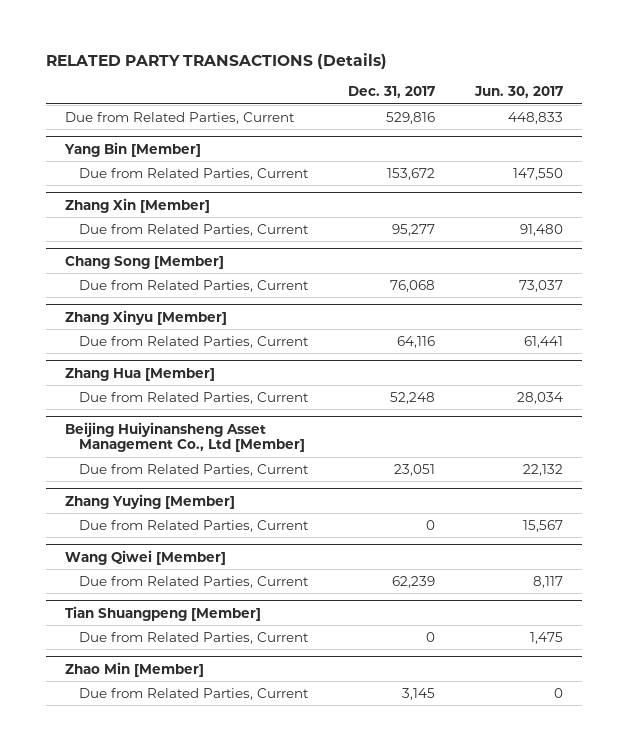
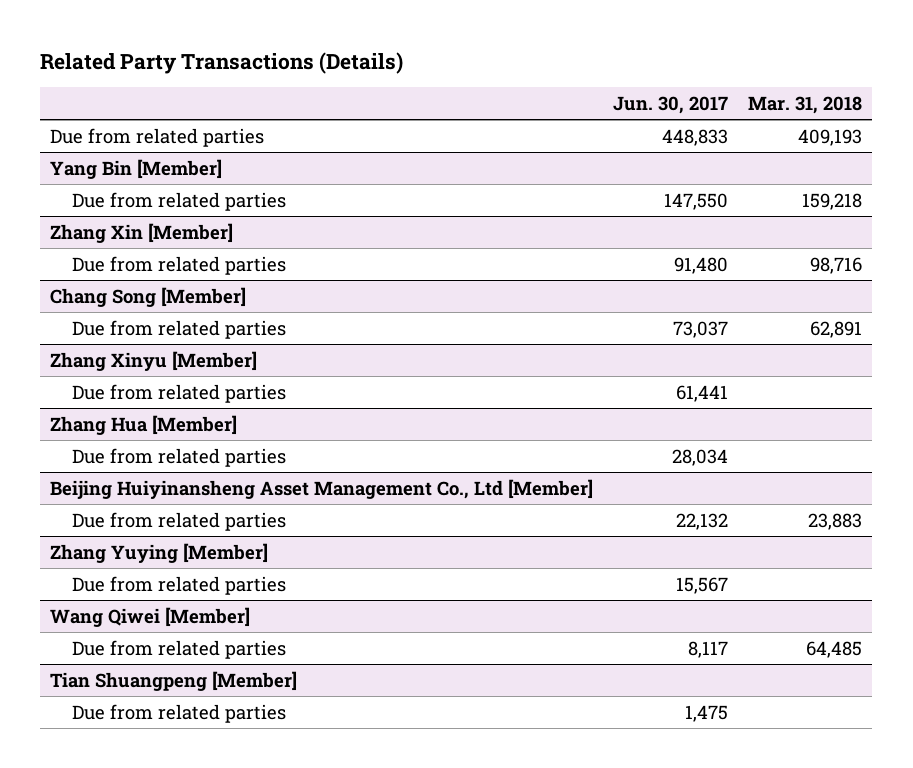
[45,53,387,70] RELATED PARTY TRANSACTIONS (Details) -> [40,51,404,74] Related Party Transactions (Details)
[347,86,435,99] Dec. 31, 2017 -> none
none -> [748,95,863,114] Mar. 31, 2018
[65,111,296,124] Due from Related Parties, Current -> [50,127,265,147] Due from related parties
[79,167,310,180] Due from Related Parties, Current -> [71,191,286,211] Due from related parties
[79,223,310,236] Due from Related Parties, Current -> [71,255,286,275] Due from related parties
[79,279,310,292] Due from Related Parties, Current -> [71,319,286,339] Due from related parties
[79,335,310,348] Due from Related Parties, Current -> [71,383,286,403] Due from related parties
[79,391,310,404] Due from Related Parties, Current -> [71,447,286,467] Due from related parties
[79,463,310,476] Due from Related Parties, Current -> [71,511,286,531] Due from related parties
[79,519,310,532] Due from Related Parties, Current -> [71,575,286,595] Due from related parties
[79,575,310,588] Due from Related Parties, Current -> [71,639,286,659] Due from related parties
[65,661,205,677] Zhao Min [Member] -> none
[79,687,310,700] Due from Related Parties, Current -> none
[79,631,310,644] Due from Related Parties, Current -> [71,703,286,723] Due from related parties

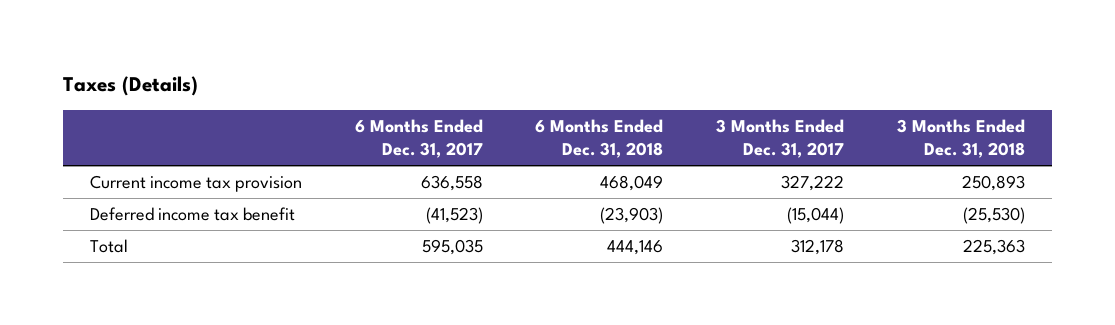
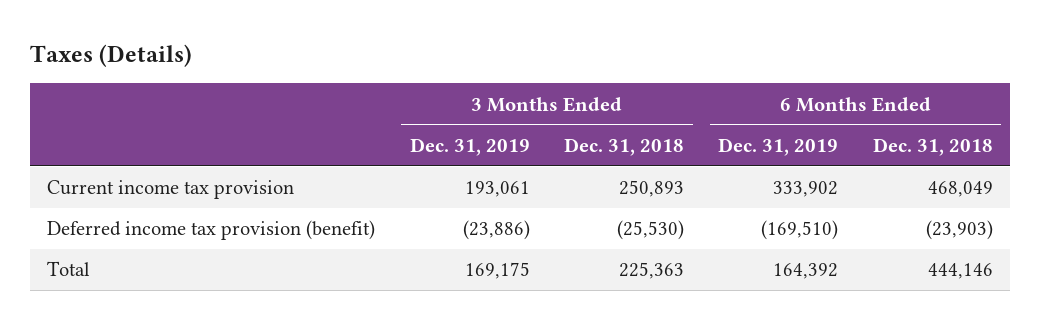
[354,118,483,159] 6 Months Ended Dec. 31, 2017 -> none
[716,118,845,159] 3 Months Ended Dec. 31, 2017 -> none
none -> [409,137,530,156] Dec. 31, 2019
none -> [718,137,839,156] Dec. 31, 2019
[89,207,295,222] Deferred income tax benefit -> [47,220,376,241] Deferred income tax provision (benefit)

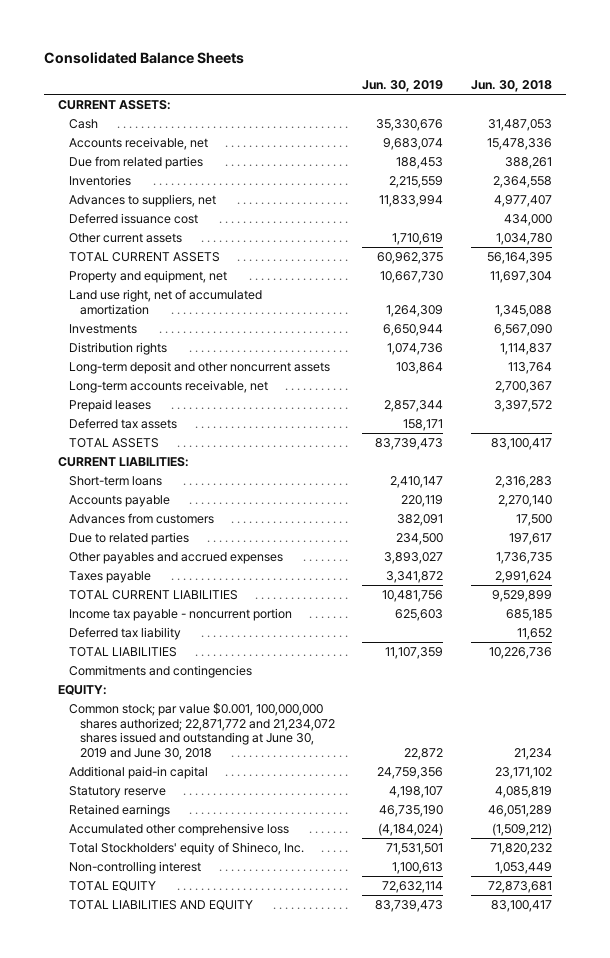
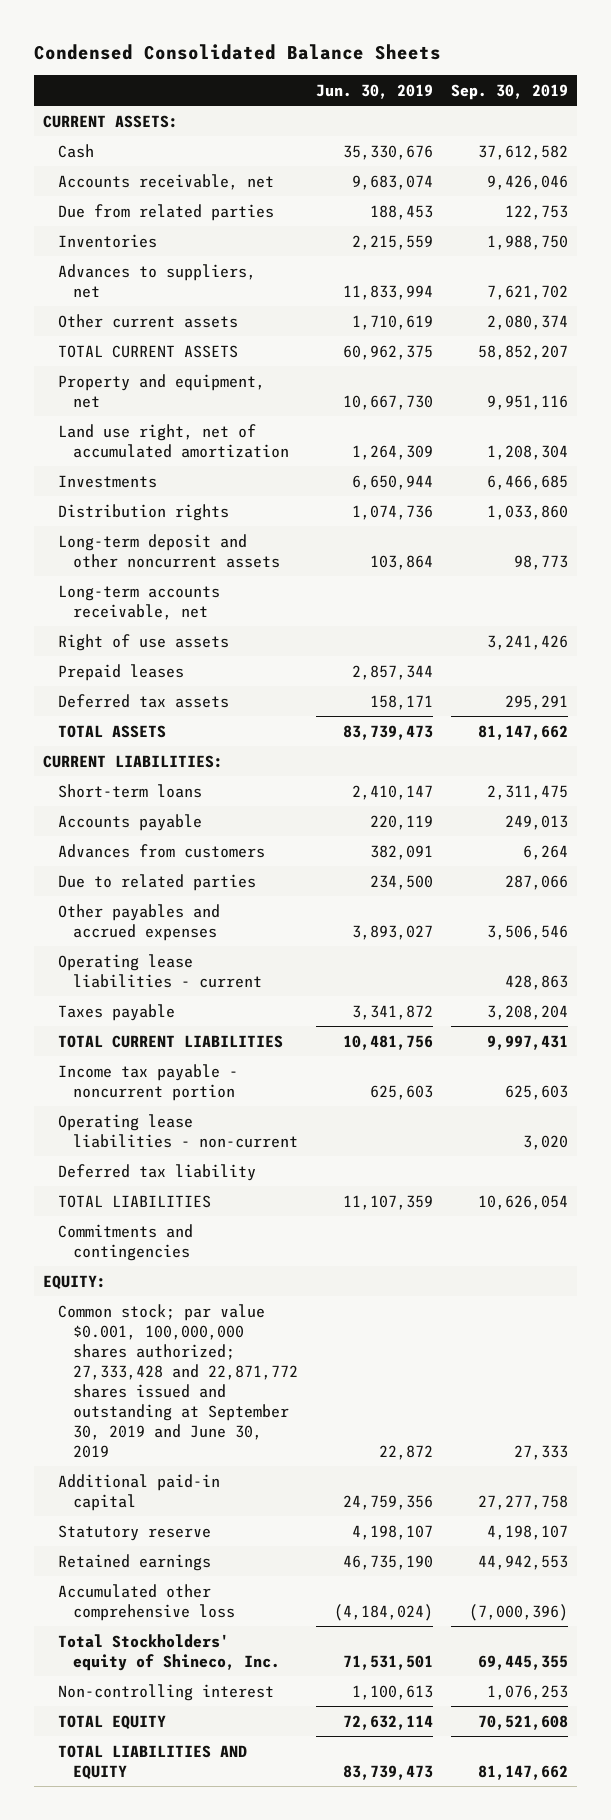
[43,51,244,64] Consolidated Balance Sheets -> [34,43,442,60] Condensed Consolidated Balance Sheets
[471,80,553,93] Jun. 30, 2018 -> none
none -> [451,83,569,100] Sep. 30, 2019
[68,212,198,224] Deferred issuance cost -> none
none -> [58,633,230,651] Right of use assets
none -> [58,953,263,988] Operating lease liabilities - current
none -> [58,1113,299,1148] Operating lease liabilities - non-current
[68,702,335,760] Common stock; par value $0.001, 100,000,000 shares authorized; 22,871,772 and 21,234,072 shares issued and outstanding at June 30, 2019 and June 30, 2018 -> [58,1303,299,1458] Common stock; par value $0.001, 100,000,000 shares authorized; 27,333,428 and 22,871,772 shares issued and outstanding at September 30, 2019 and June 30, 2019

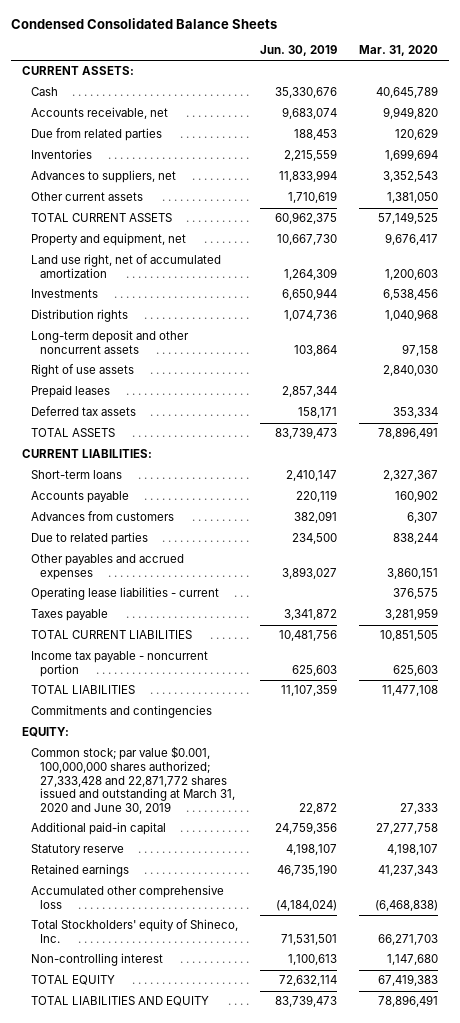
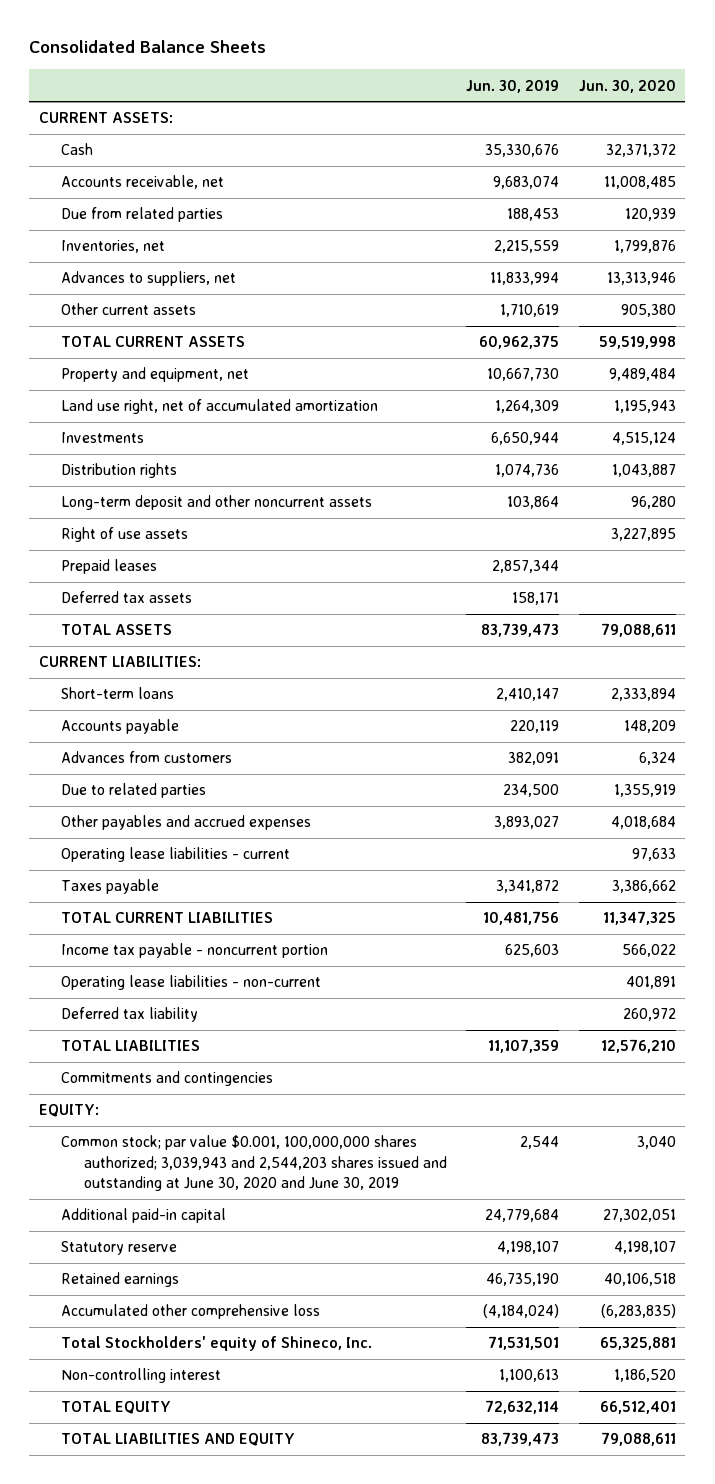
[10,17,277,29] Condensed Consolidated Balance Sheets -> [29,40,267,54] Consolidated Balance Sheets
[358,45,438,57] Mar. 31, 2020 -> none
none -> [578,79,676,93] Jun. 30, 2020
[30,149,92,160] Inventories -> [61,240,166,254] Inventories, net
none -> [61,975,322,991] Operating lease liabilities - non-current
none -> [61,1007,199,1023] Deferred tax liability
[30,746,235,814] Common stock; par value $0.001, 100,000,000 shares authorized; 27,333,428 and 22,871,772 shares issued and outstanding at March 31, 2020 and June 30, 2019 -> [61,1135,447,1191] Common stock; par value $0.001, 100,000,000 shares authorized; 3,039,943 and 2,544,203 shares issued and outstanding at June 30, 2020 and June 30, 2019
[298,802,337,814] 22,872 -> [520,1136,560,1150] 2,544
[274,822,337,835] 24,759,356 -> [485,1209,560,1223] 24,779,684

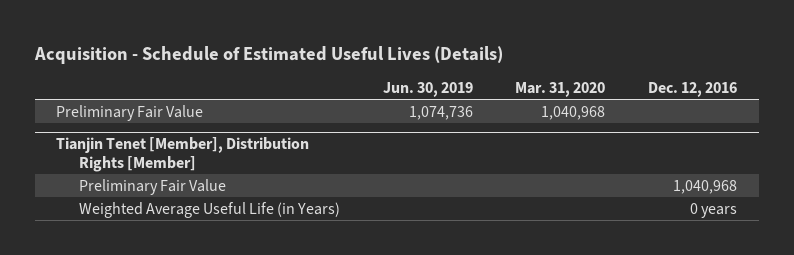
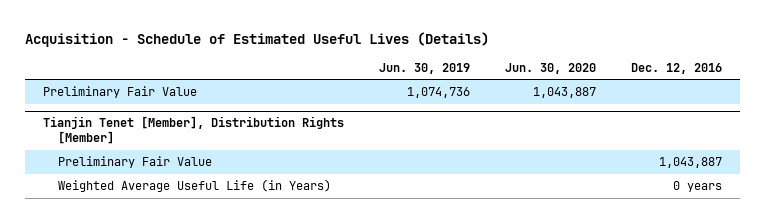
[515,82,606,98] Mar. 31, 2020 -> none
none -> [505,62,597,74] Jun. 30, 2020
[673,179,738,194] 1,040,968 -> [659,157,723,169] 1,043,887

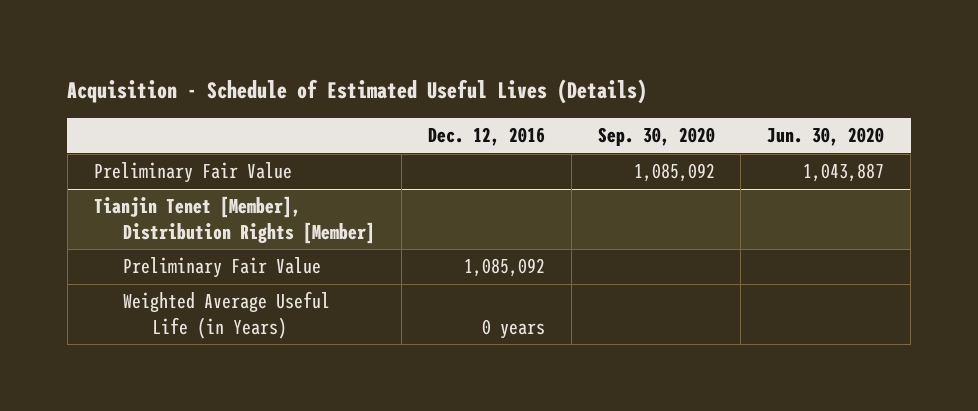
[379,62,471,74] Jun. 30, 2019 -> none
none -> [597,127,715,147] Sep. 30, 2020
[659,157,723,169] 1,043,887 -> [463,258,545,278] 1,085,092

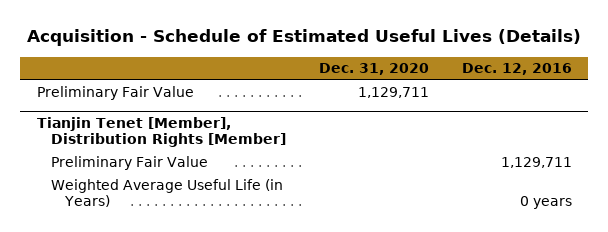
[597,127,715,147] Sep. 30, 2020 -> none
[767,127,885,147] Jun. 30, 2020 -> none
none -> [318,63,429,76] Dec. 31, 2020
[463,258,545,278] 1,085,092 -> [500,156,572,168] 1,129,711

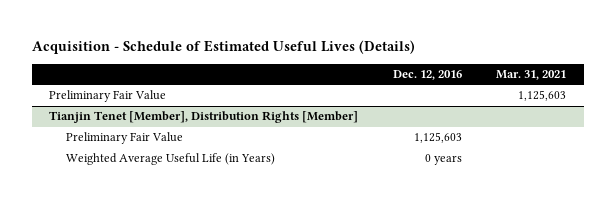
[318,63,429,76] Dec. 31, 2020 -> none
none -> [496,70,567,81] Mar. 31, 2021
[500,156,572,168] 1,129,711 -> [413,132,462,144] 1,125,603

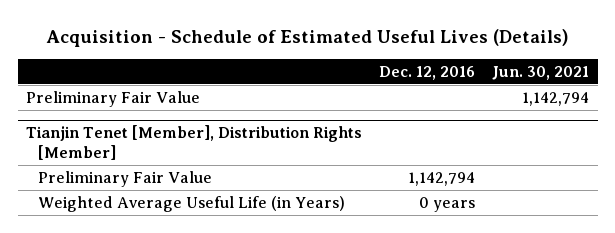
[496,70,567,81] Mar. 31, 2021 -> none
none -> [492,65,590,80] Jun. 30, 2021
[413,132,462,144] 1,125,603 -> [408,172,476,187] 1,142,794

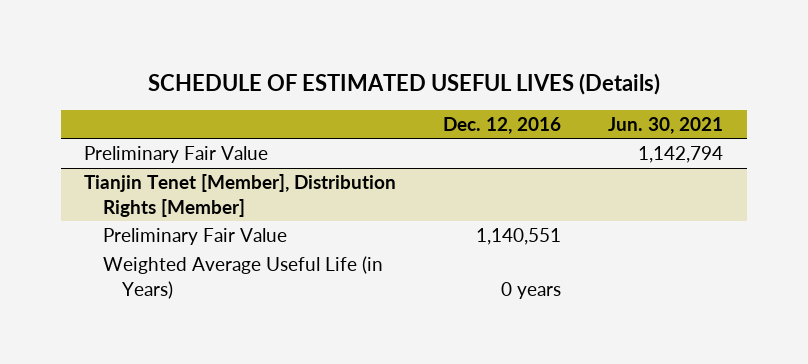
[45,28,569,47] Acquisition - Schedule of Estimated Useful Lives (Details) -> [147,72,660,95] SCHEDULE OF ESTIMATED USEFUL LIVES (Details)
[408,172,476,187] 1,142,794 -> [476,228,562,246] 1,140,551

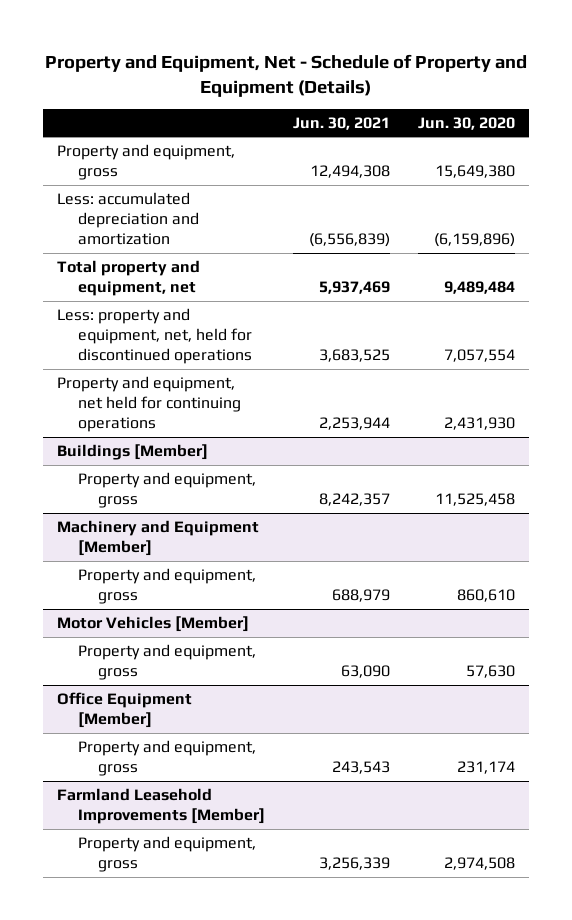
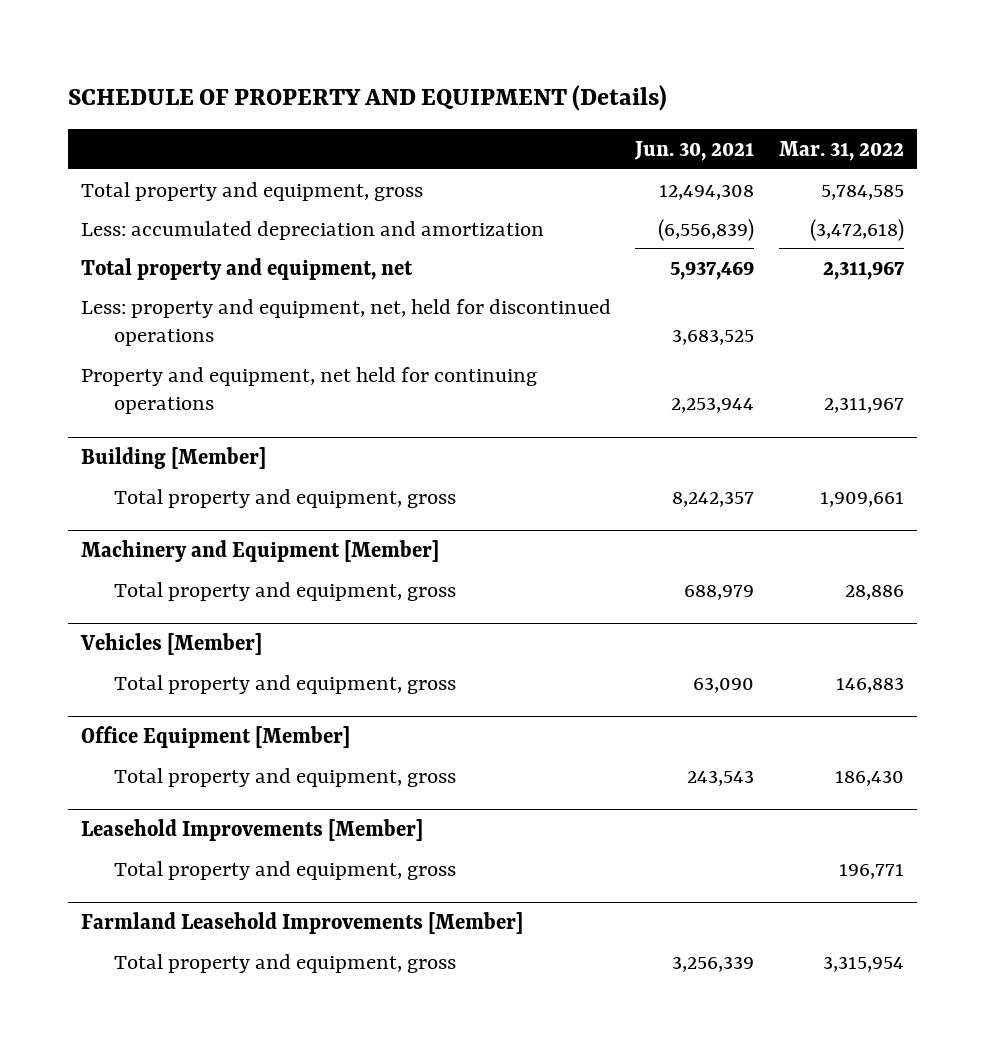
[44,53,527,97] Property and Equipment, Net - Schedule of Property and Equipment (Details) -> [68,85,668,112] SCHEDULE OF PROPERTY AND EQUIPMENT (Details)
[418,116,516,130] Jun. 30, 2020 -> none
none -> [779,140,905,161] Mar. 31, 2022
[56,144,235,181] Property and equipment, gross -> [80,181,423,201] Total property and equipment, gross
[56,444,208,461] Buildings [Member] -> [80,446,266,469] Building [Member]
[77,472,256,509] Property and equipment, gross -> [114,488,457,508] Total property and equipment, gross
[77,568,256,605] Property and equipment, gross -> [114,581,457,601] Total property and equipment, gross
[56,616,249,633] Motor Vehicles [Member] -> [79,632,262,655] Vehicles [Member]
[77,644,256,681] Property and equipment, gross -> [114,674,457,694] Total property and equipment, gross
[77,740,256,777] Property and equipment, gross -> [114,767,457,787] Total property and equipment, gross
none -> [80,818,423,841] Leasehold Improvements [Member]
none -> [114,860,457,880] Total property and equipment, gross
[77,836,256,873] Property and equipment, gross -> [114,953,457,973] Total property and equipment, gross

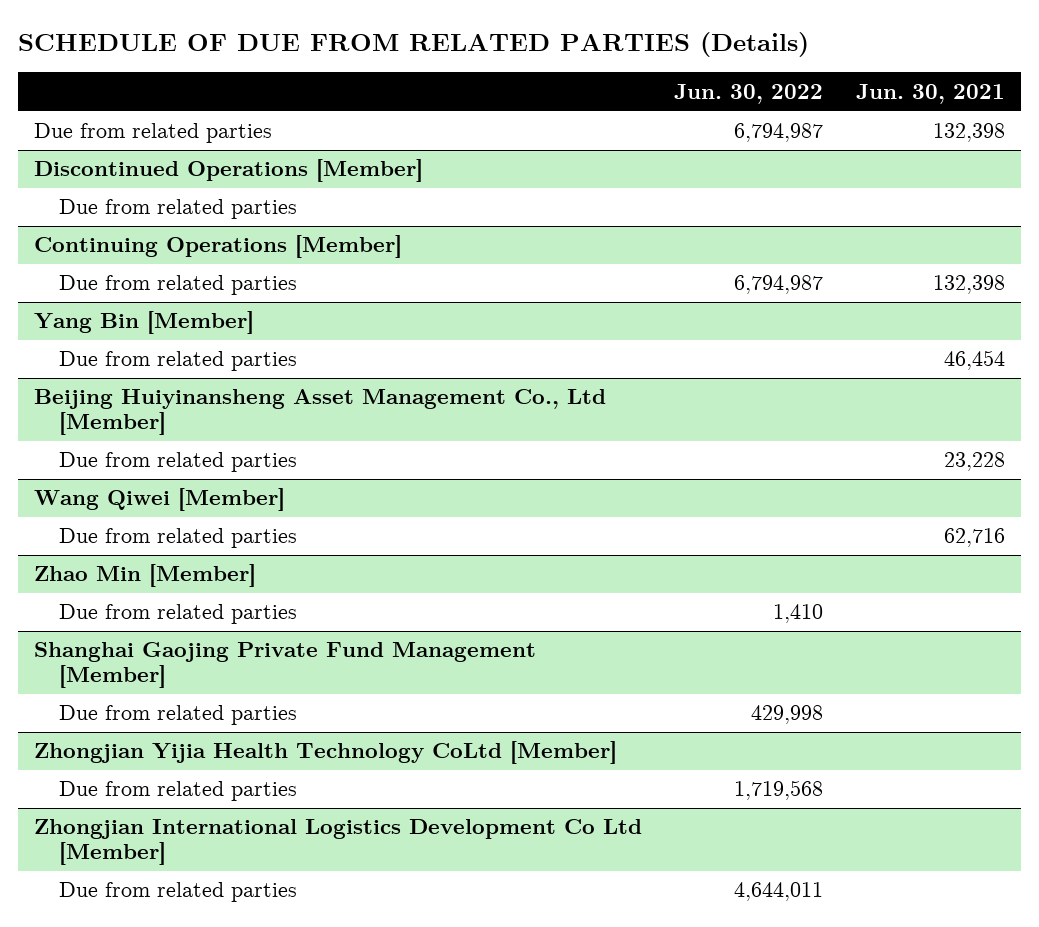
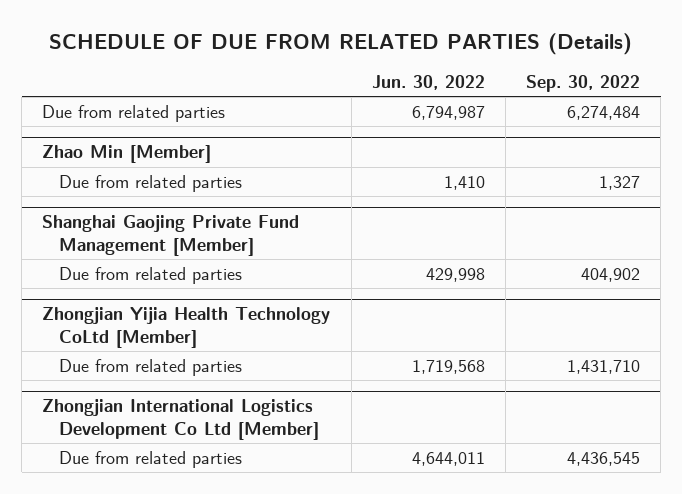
[855,83,1005,104] Jun. 30, 2021 -> none
none -> [526,74,641,92] Sep. 30, 2022
[34,159,424,183] Discontinued Operations [Member] -> none
[59,199,298,220] Due from related parties -> none
[34,235,403,259] Continuing Operations [Member] -> none
[59,275,298,296] Due from related parties -> none
[34,311,255,335] Yang Bin [Member] -> none
[59,351,298,372] Due from related parties -> none
[34,389,607,436] Beijing Huiyinansheng Asset Management Co., Ltd [Member] -> none
[59,452,298,473] Due from related parties -> none
[34,488,286,512] Wang Qiwei [Member] -> none
[59,528,298,549] Due from related parties -> none

